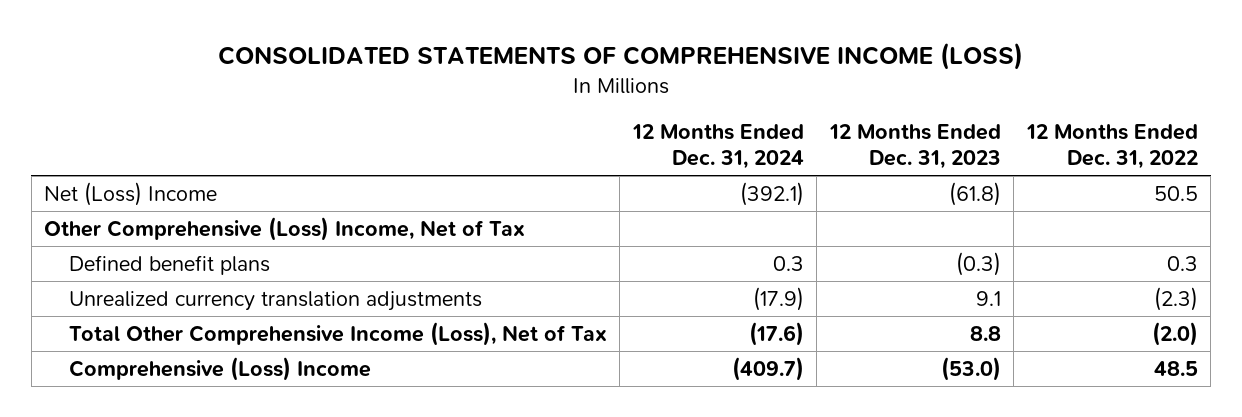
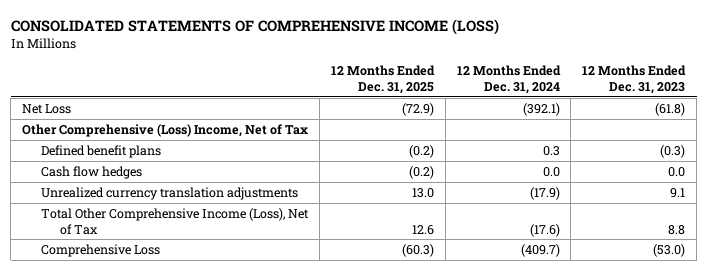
[1025,124,1198,170] 12 Months Ended Dec. 31, 2022 -> none
none -> [330,65,435,94] 12 Months Ended Dec. 31, 2025
[43,181,217,206] Net (Loss) Income -> [22,103,72,114] Net Loss
none -> [41,165,143,179] Cash flow hedges
[68,356,371,381] Comprehensive (Loss) Income -> [41,243,161,257] Comprehensive Loss

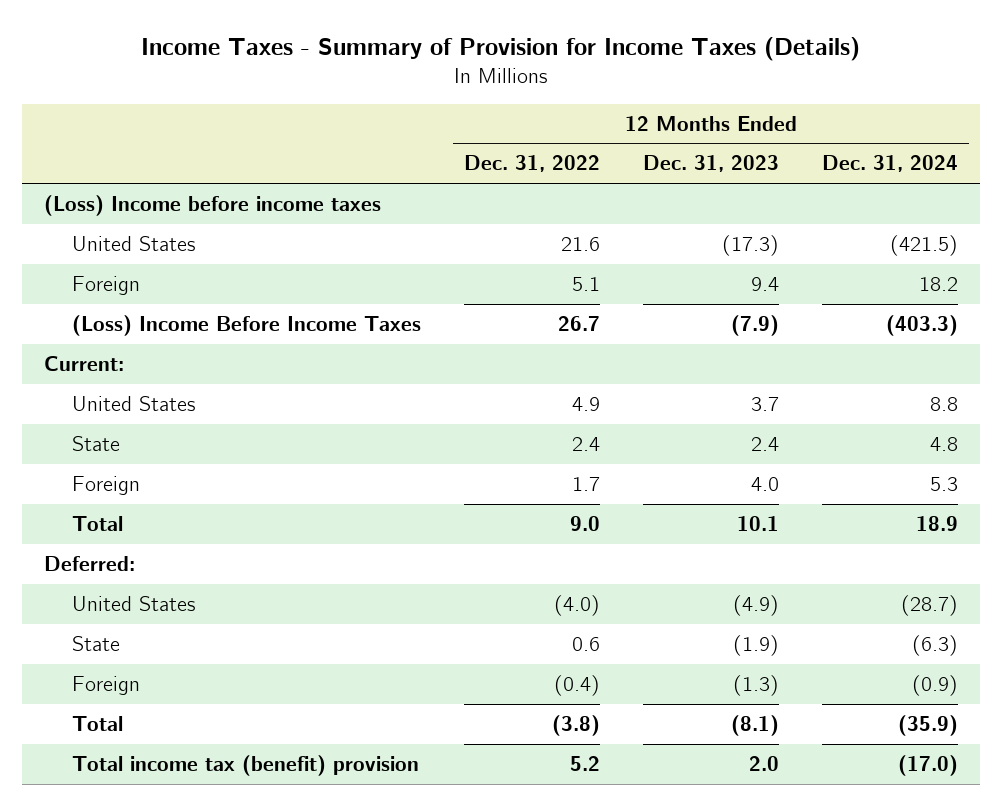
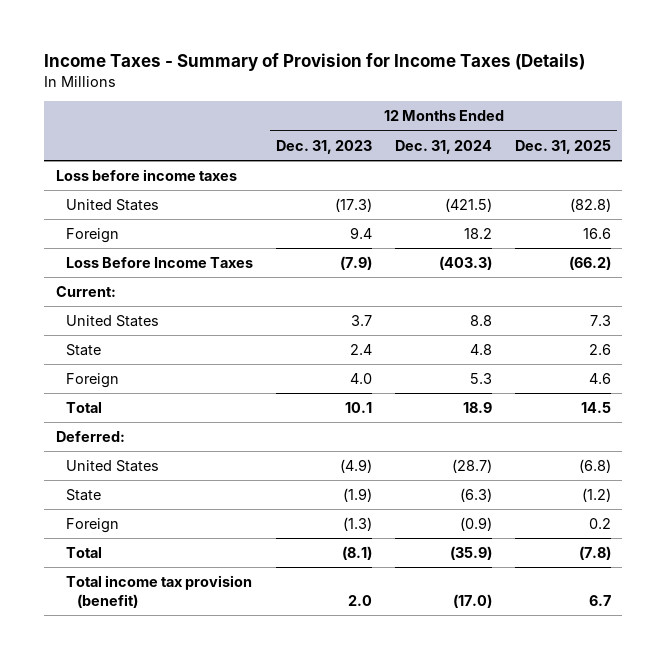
[464,155,601,173] Dec. 31, 2022 -> none
none -> [514,139,611,154] Dec. 31, 2025
[44,195,382,217] (Loss) Income before income taxes -> [55,169,237,182] Loss before income taxes
[71,315,421,337] (Loss) Income Before Income Taxes -> [66,257,254,269] Loss Before Income Taxes
[71,755,419,777] Total income tax (benefit) provision -> [66,575,253,608] Total income tax provision (benefit)

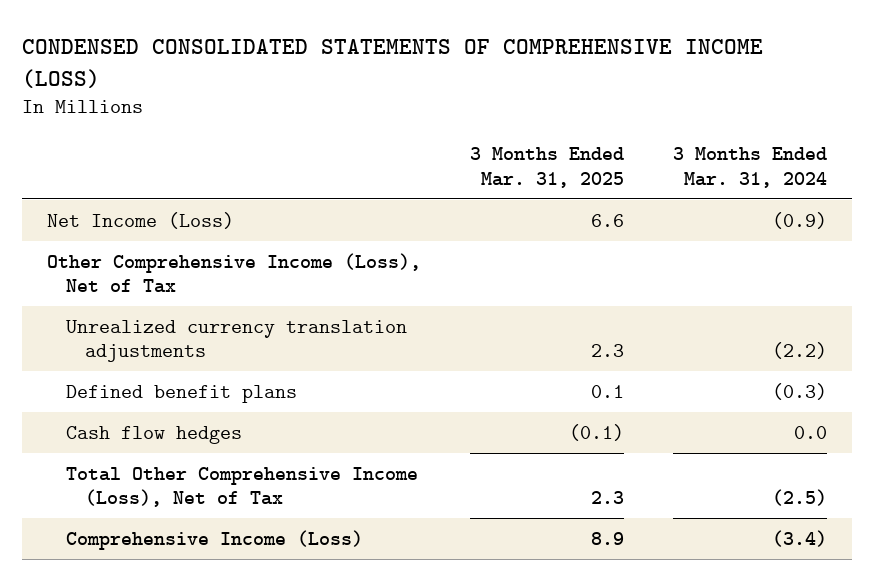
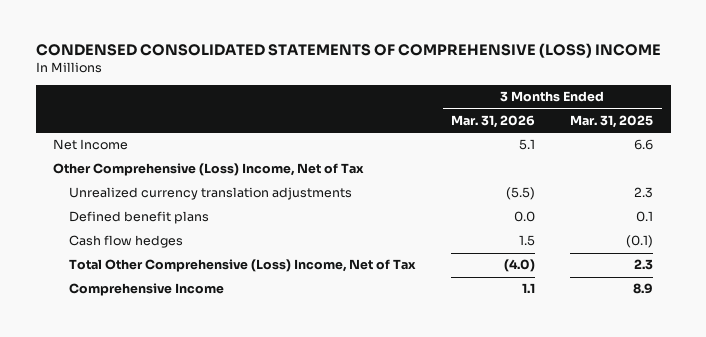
[22,39,764,88] CONDENSED CONSOLIDATED STATEMENTS OF COMPREHENSIVE INCOME (LOSS) -> [35,43,661,59] CONDENSED CONSOLIDATED STATEMENTS OF COMPREHENSIVE (LOSS) INCOME
[673,147,828,188] 3 Months Ended Mar. 31, 2024 -> none
none -> [451,114,536,128] Mar. 31, 2026
[47,211,235,229] Net Income (Loss) -> [53,139,129,151] Net Income
[47,252,422,294] Other Comprehensive Income (Loss), Net of Tax -> [53,163,365,177] Other Comprehensive (Loss) Income, Net of Tax
[66,466,419,508] Total Other Comprehensive Income (Loss), Net of Tax -> [69,259,417,273] Total Other Comprehensive (Loss) Income, Net of Tax
[66,529,364,550] Comprehensive Income (Loss) -> [69,283,225,297] Comprehensive Income

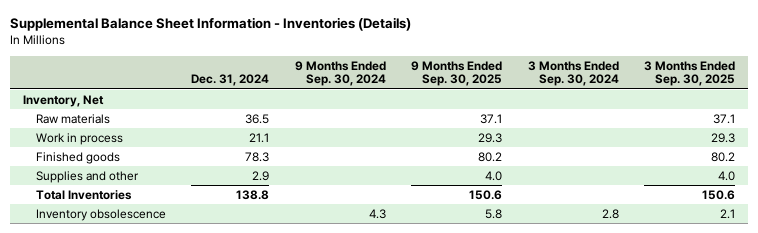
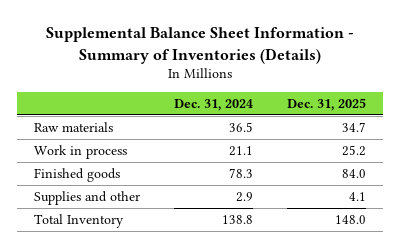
[10,17,412,32] Supplemental Balance Sheet Information - Inventories (Details) -> [45,27,354,64] Supplemental Balance Sheet Information - Summary of Inventories (Details)
[294,60,386,87] 9 Months Ended Sep. 30, 2024 -> none
[411,60,503,87] 9 Months Ended Sep. 30, 2025 -> none
[527,60,619,87] 3 Months Ended Sep. 30, 2024 -> none
[644,60,736,87] 3 Months Ended Sep. 30, 2025 -> none
none -> [286,97,366,111] Dec. 31, 2025
[22,94,104,107] Inventory, Net -> none
[35,208,166,221] Inventory obsolescence -> none
[35,189,132,200] Total Inventories -> [33,213,124,228] Total Inventory

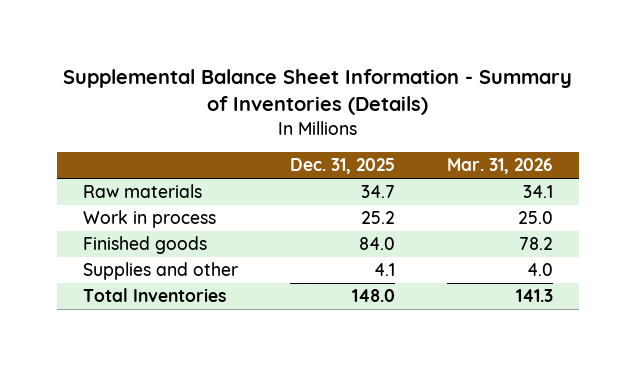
[173,98,253,111] Dec. 31, 2024 -> none
none -> [446,158,553,175] Mar. 31, 2026
[33,213,124,228] Total Inventory -> [82,288,226,303] Total Inventories

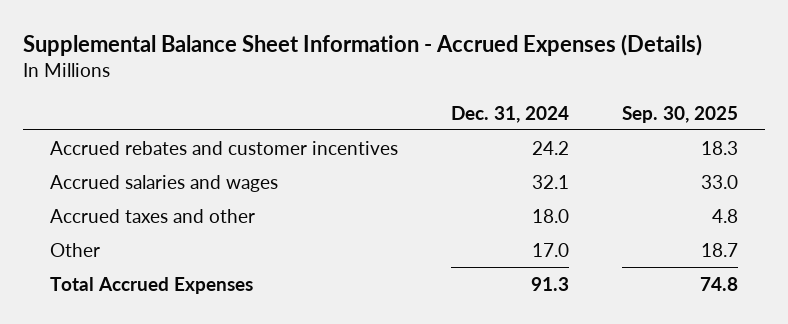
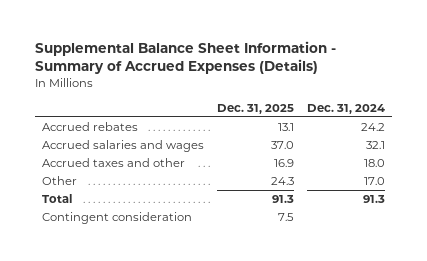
[23,33,703,56] Supplemental Balance Sheet Information - Accrued Expenses (Details) -> [35,41,337,75] Supplemental Balance Sheet Information - Summary of Accrued Expenses (Details)
[622,105,739,123] Sep. 30, 2025 -> none
none -> [217,103,295,114] Dec. 31, 2025
[49,140,398,155] Accrued rebates and customer incentives -> [41,122,138,132] Accrued rebates
[49,276,253,294] Total Accrued Expenses -> [41,194,72,204] Total
none -> [41,212,192,225] Contingent consideration

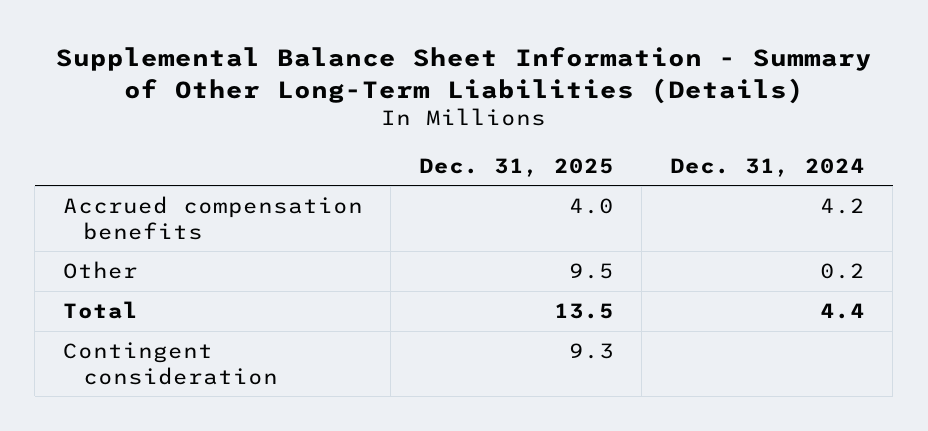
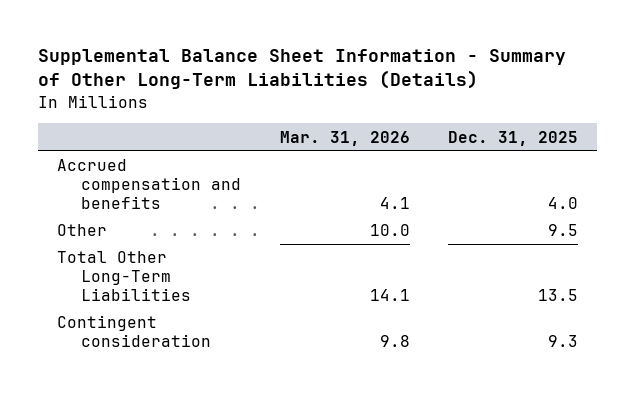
[669,157,865,177] Dec. 31, 2024 -> none
none -> [279,130,410,146] Mar. 31, 2026
[62,196,363,240] Accrued compensation benefits -> [57,159,242,209] Accrued compensation and benefits
[62,301,138,320] Total -> [57,251,192,301] Total Other Long-Term Liabilities

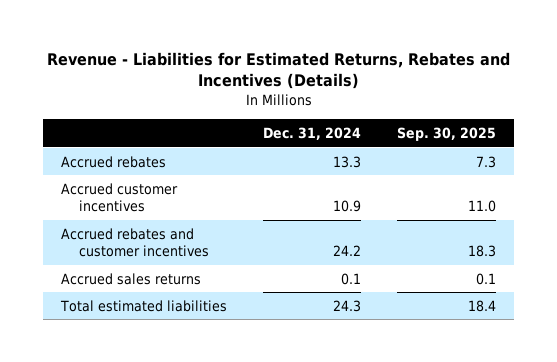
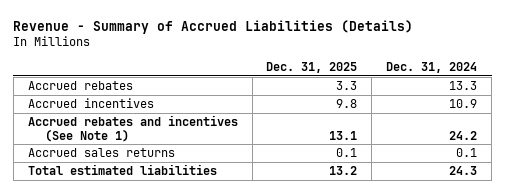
[46,51,510,90] Revenue - Liabilities for Estimated Returns, Rebates and Incentives (Details) -> [13,19,414,34] Revenue - Summary of Accrued Liabilities (Details)
[397,126,497,141] Sep. 30, 2025 -> none
none -> [266,61,358,73] Dec. 31, 2025
[60,182,178,213] Accrued customer incentives -> [27,98,154,109] Accrued incentives
[60,227,210,258] Accrued rebates and customer incentives -> [27,115,238,142] Accrued rebates and incentives (See Note 1)

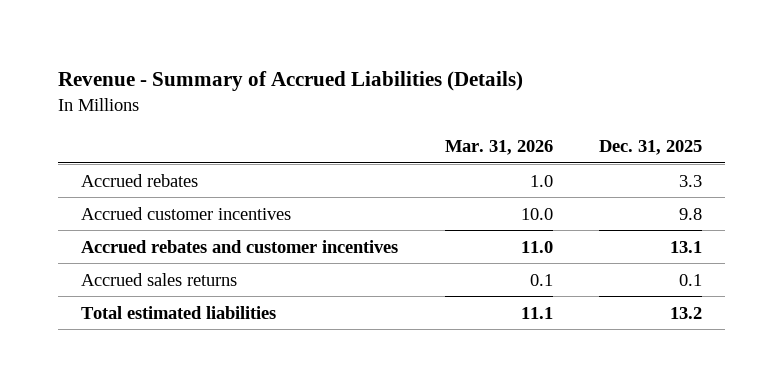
[386,61,478,73] Dec. 31, 2024 -> none
none -> [444,140,553,156] Mar. 31, 2026
[27,98,154,109] Accrued incentives -> [81,206,292,220] Accrued customer incentives
[27,115,238,142] Accrued rebates and incentives (See Note 1) -> [81,239,399,253] Accrued rebates and customer incentives

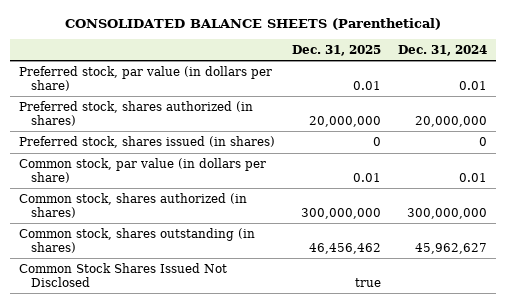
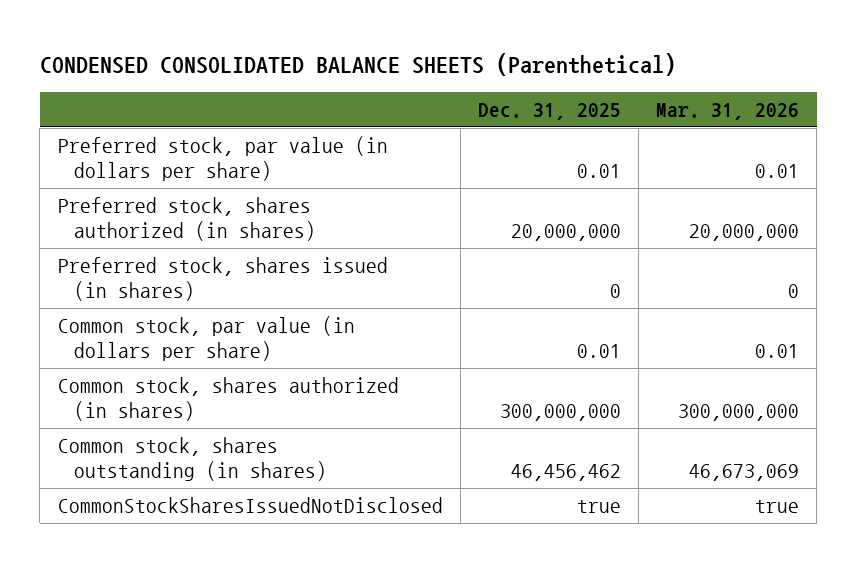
[64,17,441,30] CONSOLIDATED BALANCE SHEETS (Parenthetical) -> [39,52,676,76] CONDENSED CONSOLIDATED BALANCE SHEETS (Parenthetical)
[398,44,488,56] Dec. 31, 2024 -> none
none -> [656,102,800,120] Mar. 31, 2026
[18,262,227,287] Common Stock Shares Issued Not Disclosed -> [57,497,443,514] CommonStockSharesIssuedNotDisclosed

